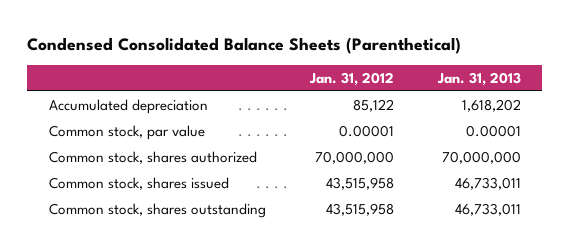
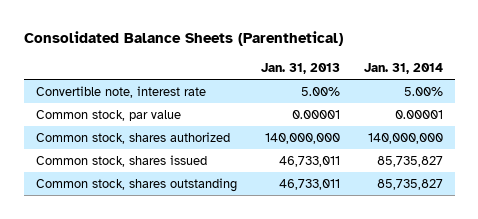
[26,37,461,55] Condensed Consolidated Balance Sheets (Parenthetical) -> [23,31,343,47] Consolidated Balance Sheets (Parenthetical)
[308,71,394,86] Jan. 31, 2012 -> none
none -> [363,62,443,74] Jan. 31, 2014
[48,98,208,114] Accumulated depreciation -> none
none -> [35,85,206,98] Convertible note, interest rate
[441,150,521,164] 70,000,000 -> [264,132,340,144] 140,000,000

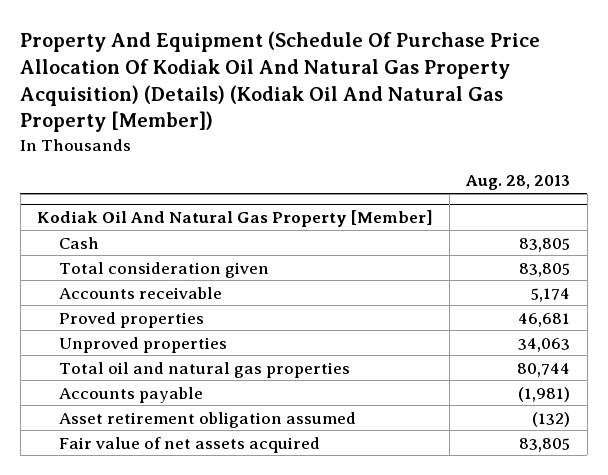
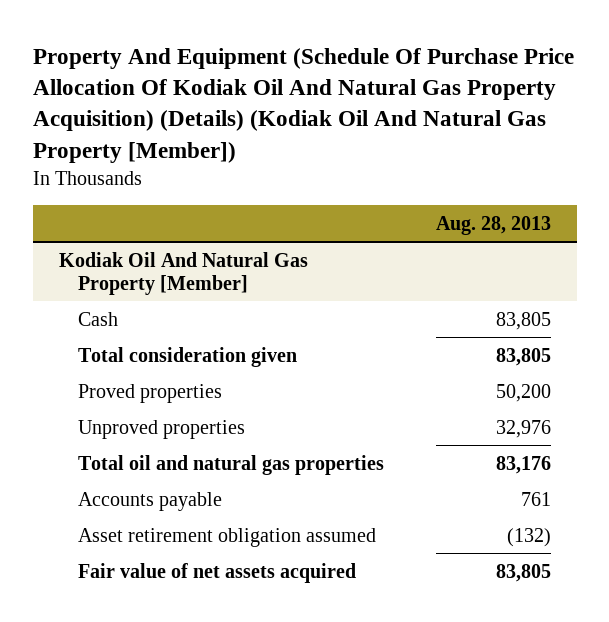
[58,286,222,299] Accounts receivable -> none
[518,312,571,327] 46,681 -> [495,383,551,402] 50,200
[518,337,571,352] 34,063 -> [495,419,551,438] 32,976
[517,362,571,377] 80,744 -> [495,455,551,474] 83,176
[518,386,571,402] (1,981) -> [520,491,551,506] 761

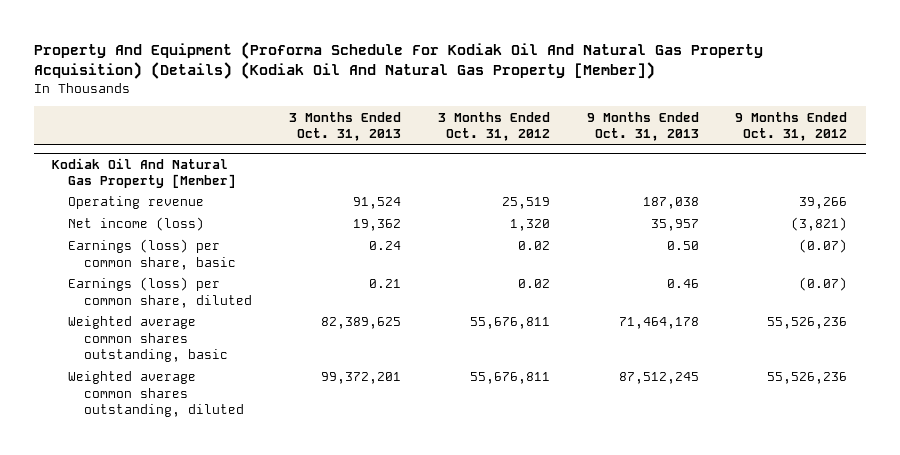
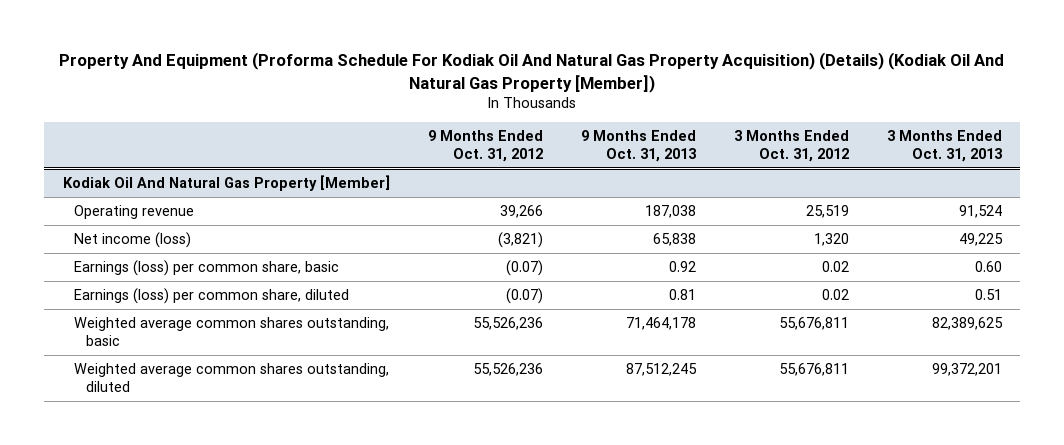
[352,219,401,232] 19,362 -> [958,233,1003,247] 49,225
[650,219,699,232] 35,957 -> [652,233,696,247] 65,838
[368,241,401,251] 0.24 -> [974,261,1002,273] 0.60
[666,241,699,251] 0.50 -> [668,261,696,273] 0.92
[368,279,401,289] 0.21 -> [974,289,1002,301] 0.51
[666,279,699,289] 0.46 -> [668,289,696,301] 0.81

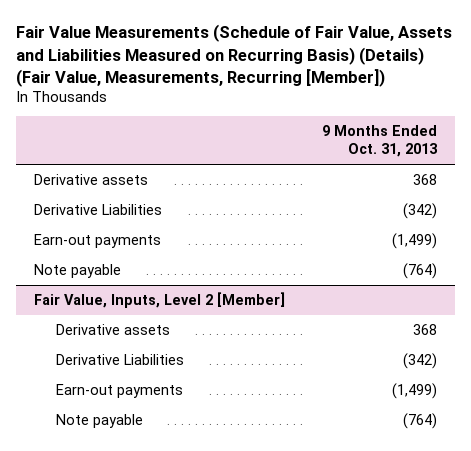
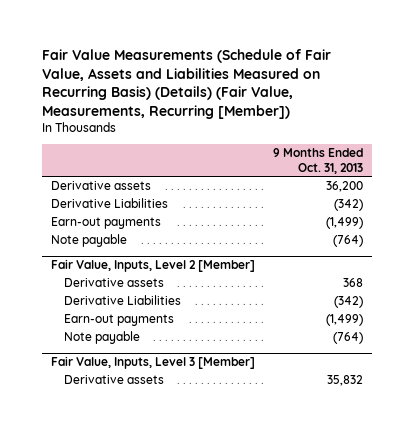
[412,173,437,185] 368 -> [325,181,363,193] 36,200
none -> [50,356,255,370] Fair Value, Inputs, Level 3 [Member]
none -> [64,375,165,385] Derivative assets

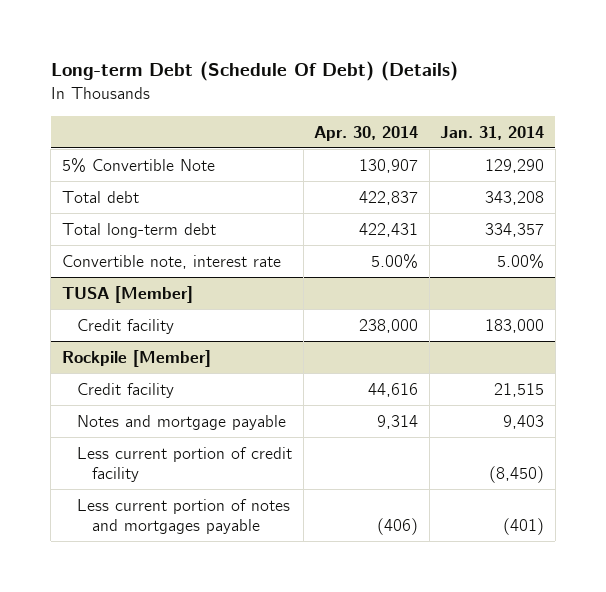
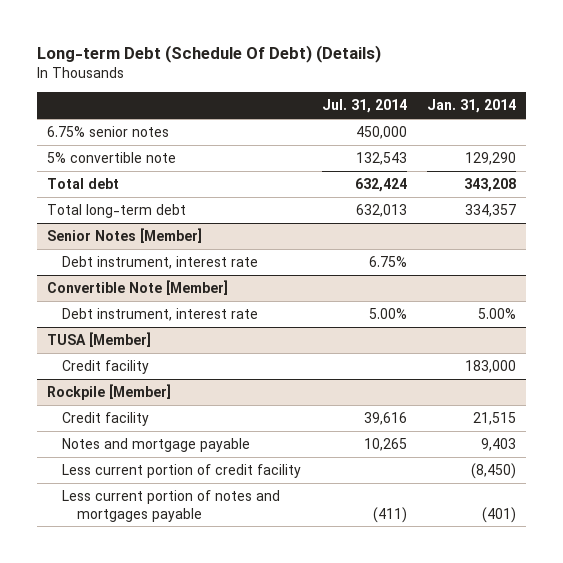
[314,125,419,141] Apr. 30, 2014 -> none
none -> [321,99,407,114] Jul. 31, 2014
none -> [47,125,170,137] 6.75% senior notes
[61,157,215,173] 5% Convertible Note -> [47,151,177,163] 5% convertible note
[61,254,281,269] Convertible note, interest rate -> none
none -> [47,227,203,243] Senior Notes [Member]
none -> [62,255,259,269] Debt instrument, interest rate
none -> [47,279,229,295] Convertible Note [Member]
none -> [62,307,259,321] Debt instrument, interest rate

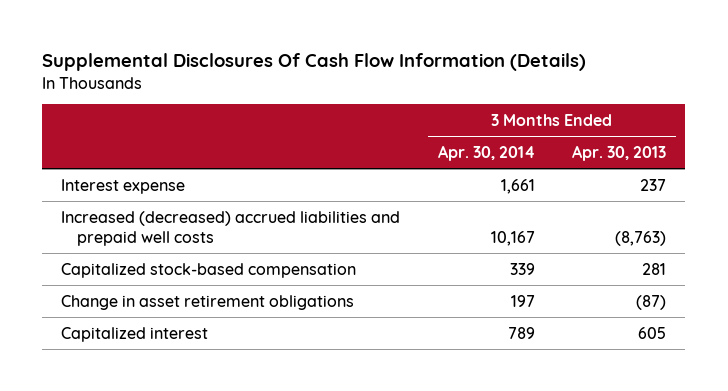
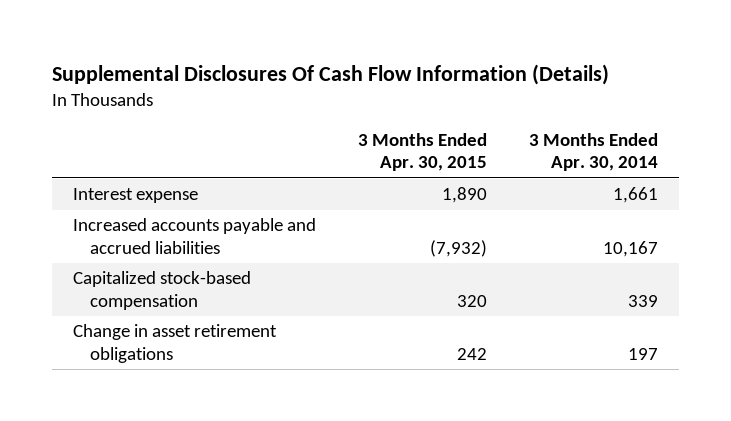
[572,144,667,161] Apr. 30, 2013 -> none
none -> [358,133,488,172] 3 Months Ended Apr. 30, 2015
[61,210,401,246] Increased (decreased) accrued liabilities and prepaid well costs -> [72,218,316,254] Increased accounts payable and accrued liabilities
[61,326,209,342] Capitalized interest -> none

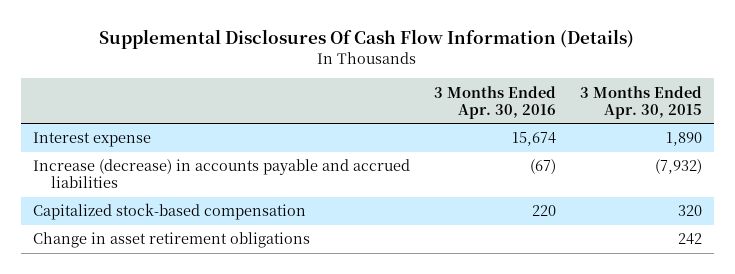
[529,133,659,172] 3 Months Ended Apr. 30, 2014 -> none
none -> [433,85,556,119] 3 Months Ended Apr. 30, 2016
[72,218,316,254] Increased accounts payable and accrued liabilities -> [32,159,410,189] Increase (decrease) in accounts payable and accrued liabilities

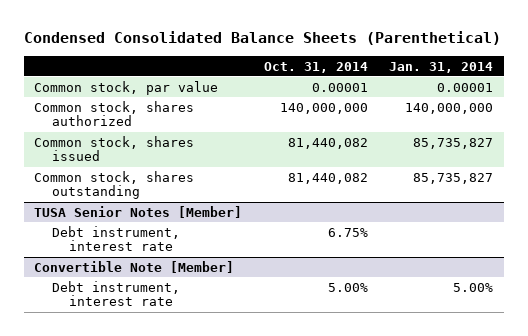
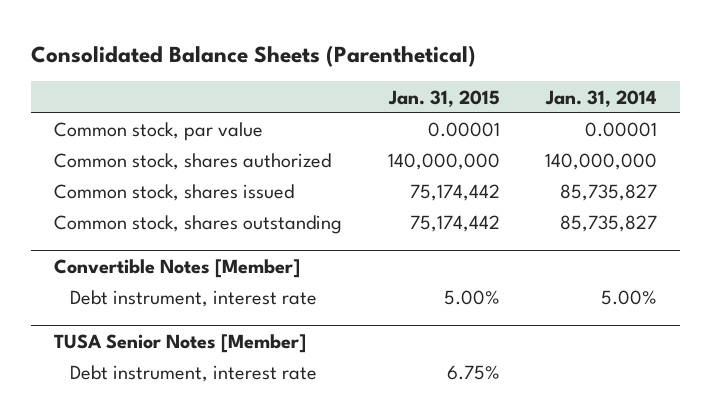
[23,31,501,46] Condensed Consolidated Balance Sheets (Parenthetical) -> [30,44,476,67] Consolidated Balance Sheets (Parenthetical)
[263,61,368,73] Oct. 31, 2014 -> none
none -> [387,89,500,107] Jan. 31, 2015
none -> [53,258,300,278] Convertible Notes [Member]
none -> [69,290,317,308] Debt instrument, interest rate
[34,260,235,273] Convertible Note [Member] -> none
[51,280,180,307] Debt instrument, interest rate -> none

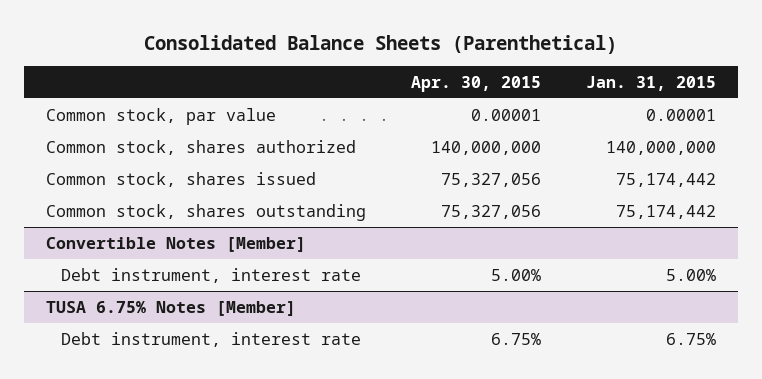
[545,89,658,107] Jan. 31, 2014 -> none
none -> [411,75,542,92] Apr. 30, 2015
[53,333,306,353] TUSA Senior Notes [Member] -> [46,300,297,316] TUSA 6.75% Notes [Member]

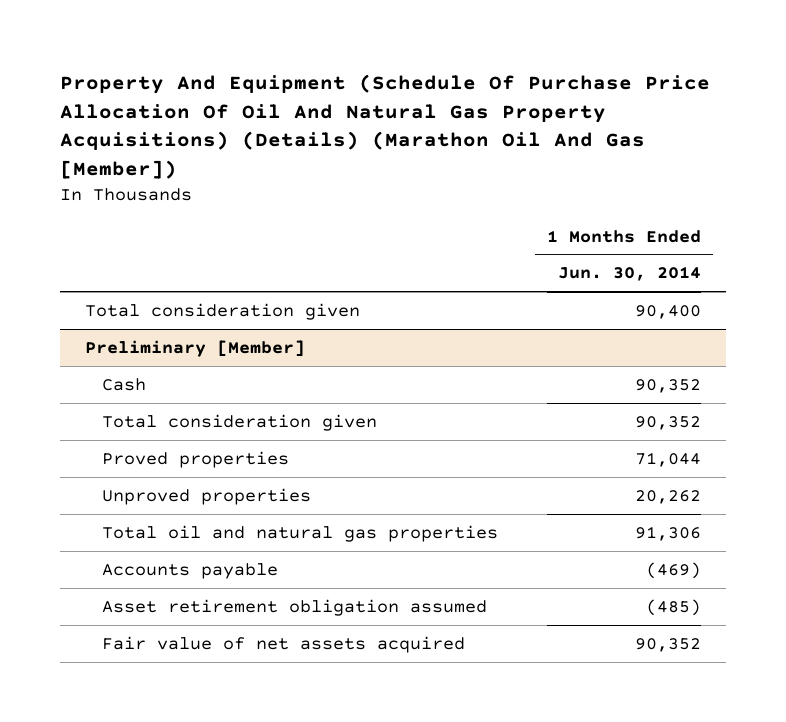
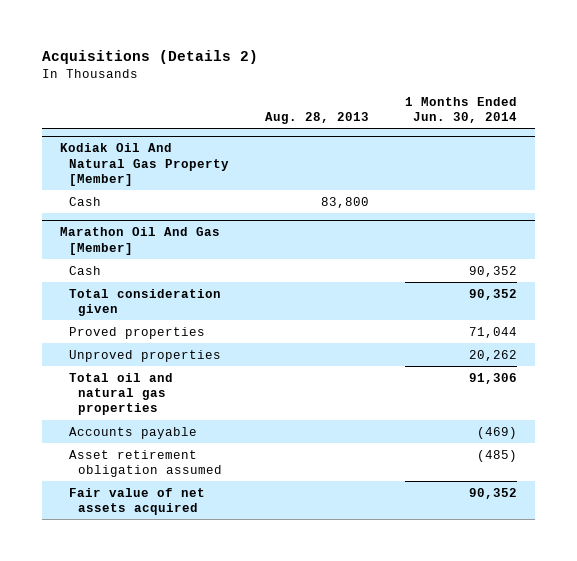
[60,73,711,179] Property And Equipment (Schedule Of Purchase Price Allocation Of Oil And Natural Gas Property Acquisitions) (Details) (Marathon Oil And Gas [Member]) -> [41,49,258,64] Acquisitions (Details 2)
none -> [264,112,369,125] Aug. 28, 2013
[84,302,360,320] Total consideration given -> none
[84,339,305,357] Preliminary [Member] -> none
none -> [59,143,229,187] Kodiak Oil And Natural Gas Property [Member]
none -> [68,196,101,206] Cash
none -> [59,227,220,255] Marathon Oil And Gas [Member]

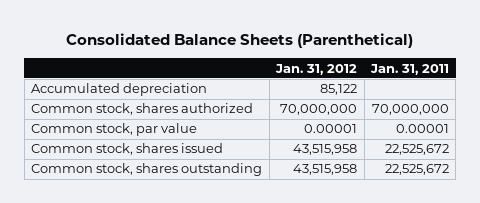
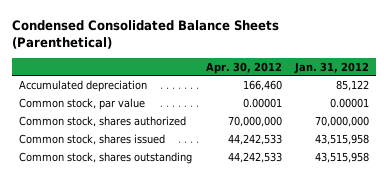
[66,32,414,48] Consolidated Balance Sheets (Parenthetical) -> [12,19,280,49] Condensed Consolidated Balance Sheets (Parenthetical)
[369,63,449,75] Jan. 31, 2011 -> none
none -> [205,61,282,74] Apr. 30, 2012
[31,103,254,116] Common stock, shares authorized -> [19,115,187,127] Common stock, shares authorized

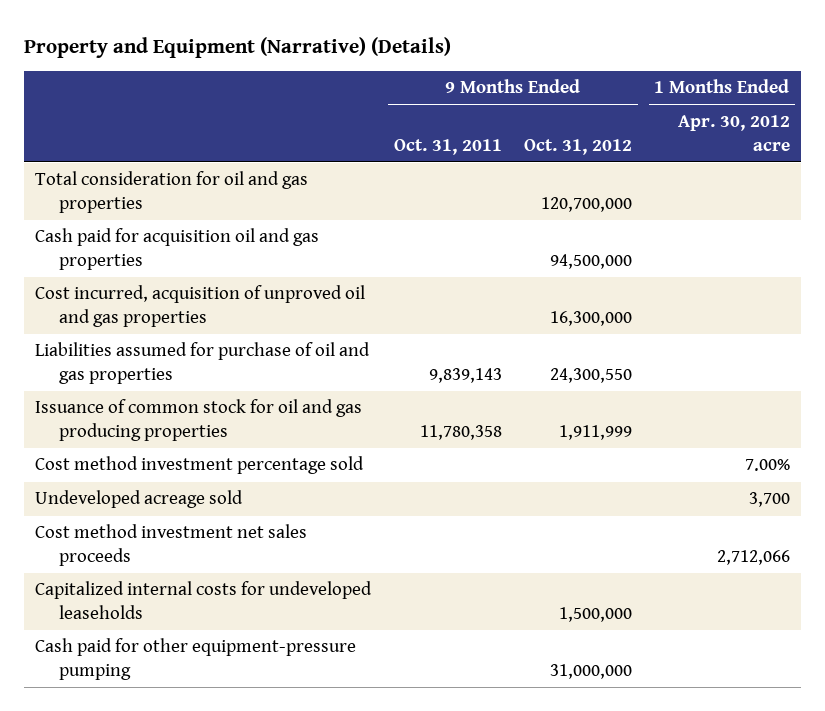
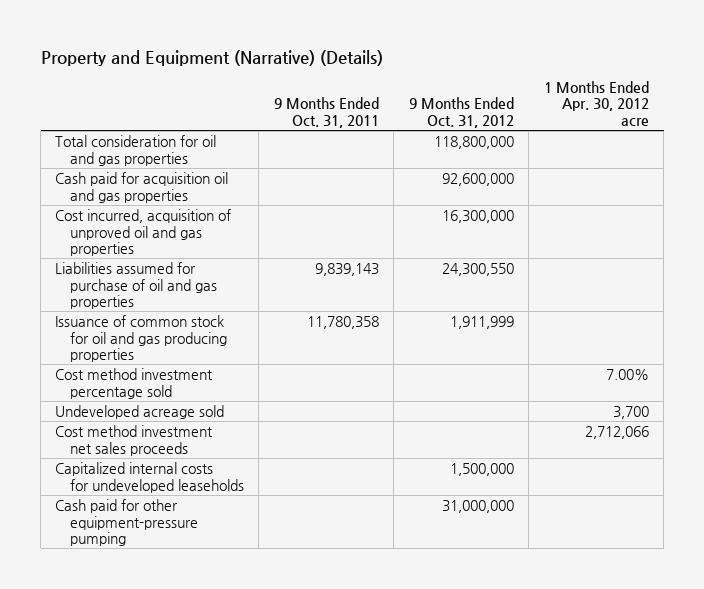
[541,197,633,213] 120,700,000 -> [433,136,514,150] 118,800,000
[550,254,633,270] 94,500,000 -> [441,173,514,187] 92,600,000

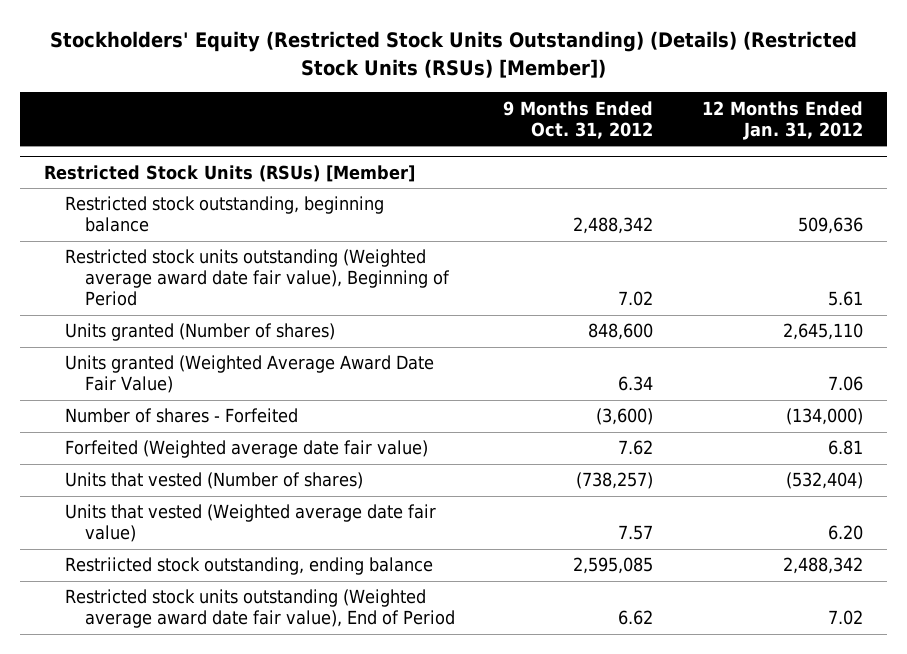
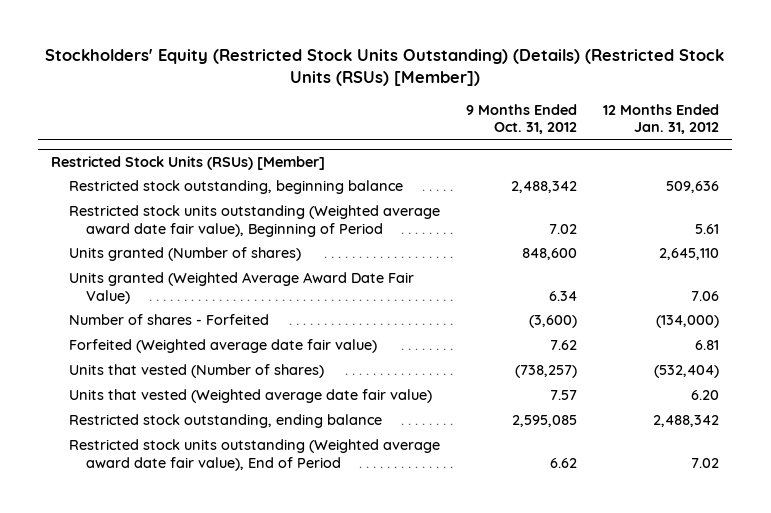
[64,557,433,576] Restriicted stock outstanding, ending balance -> [68,414,382,429] Restricted stock outstanding, ending balance

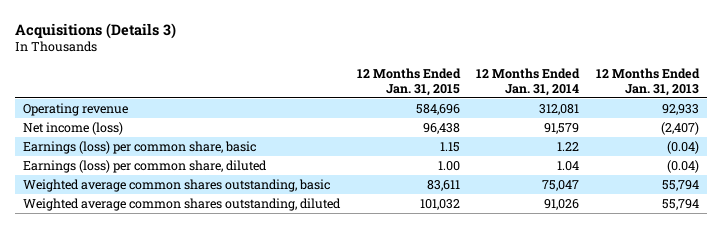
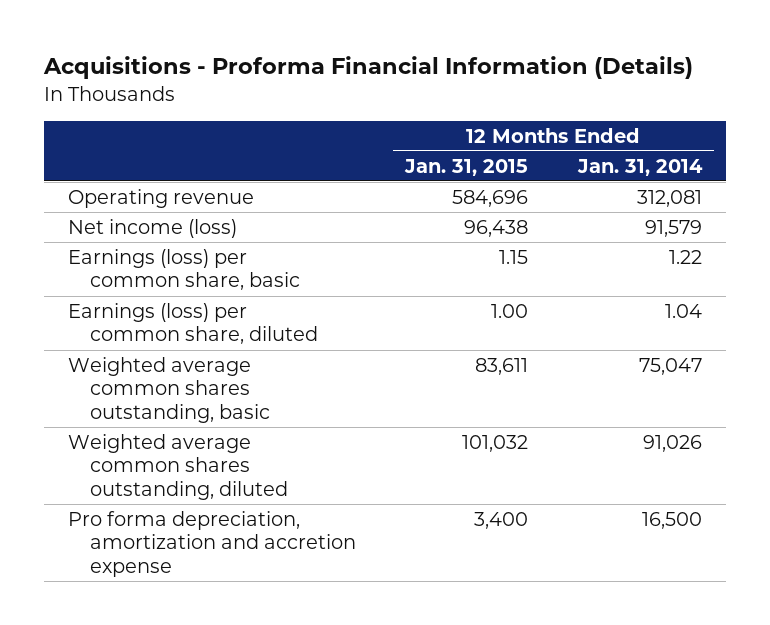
[15,22,177,39] Acquisitions (Details 3) -> [42,56,693,80] Acquisitions - Proforma Financial Information (Details)
[595,67,700,96] 12 Months Ended Jan. 31, 2013 -> none
none -> [68,510,356,577] Pro forma depreciation, amortization and accretion expense

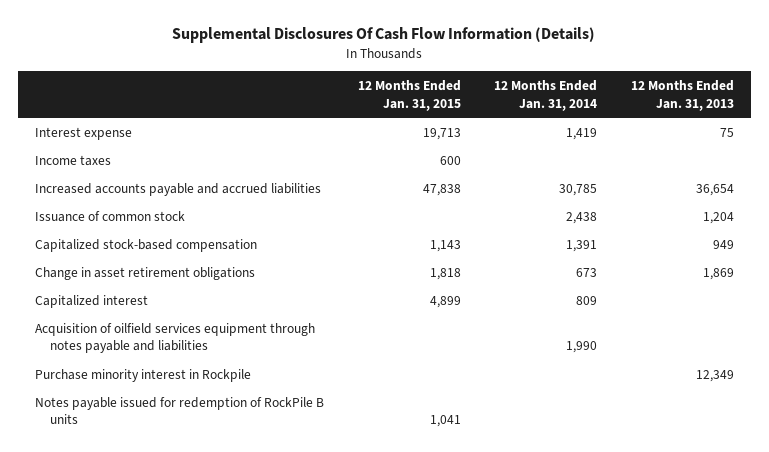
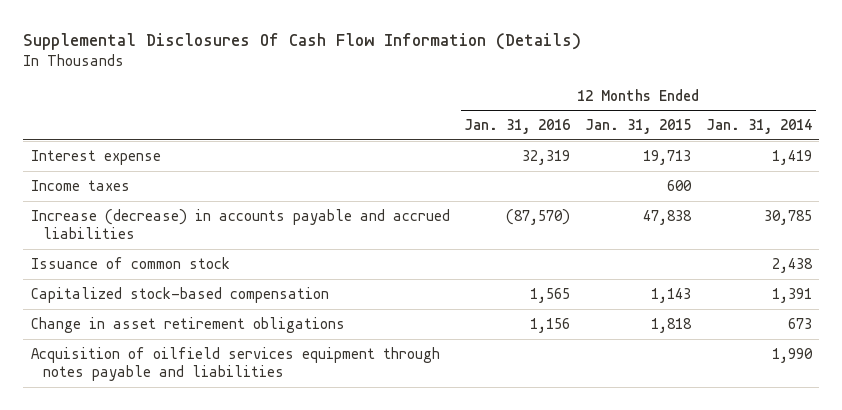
[631,80,735,111] 12 Months Ended Jan. 31, 2013 -> none
none -> [464,119,571,135] Jan. 31, 2016
[34,182,321,196] Increased accounts payable and accrued liabilities -> [30,208,450,240] Increase (decrease) in accounts payable and accrued liabilities
[34,294,148,308] Capitalized interest -> none
[34,368,251,382] Purchase minority interest in Rockpile -> none
[34,396,324,425] Notes payable issued for redemption of RockPile B units -> none

